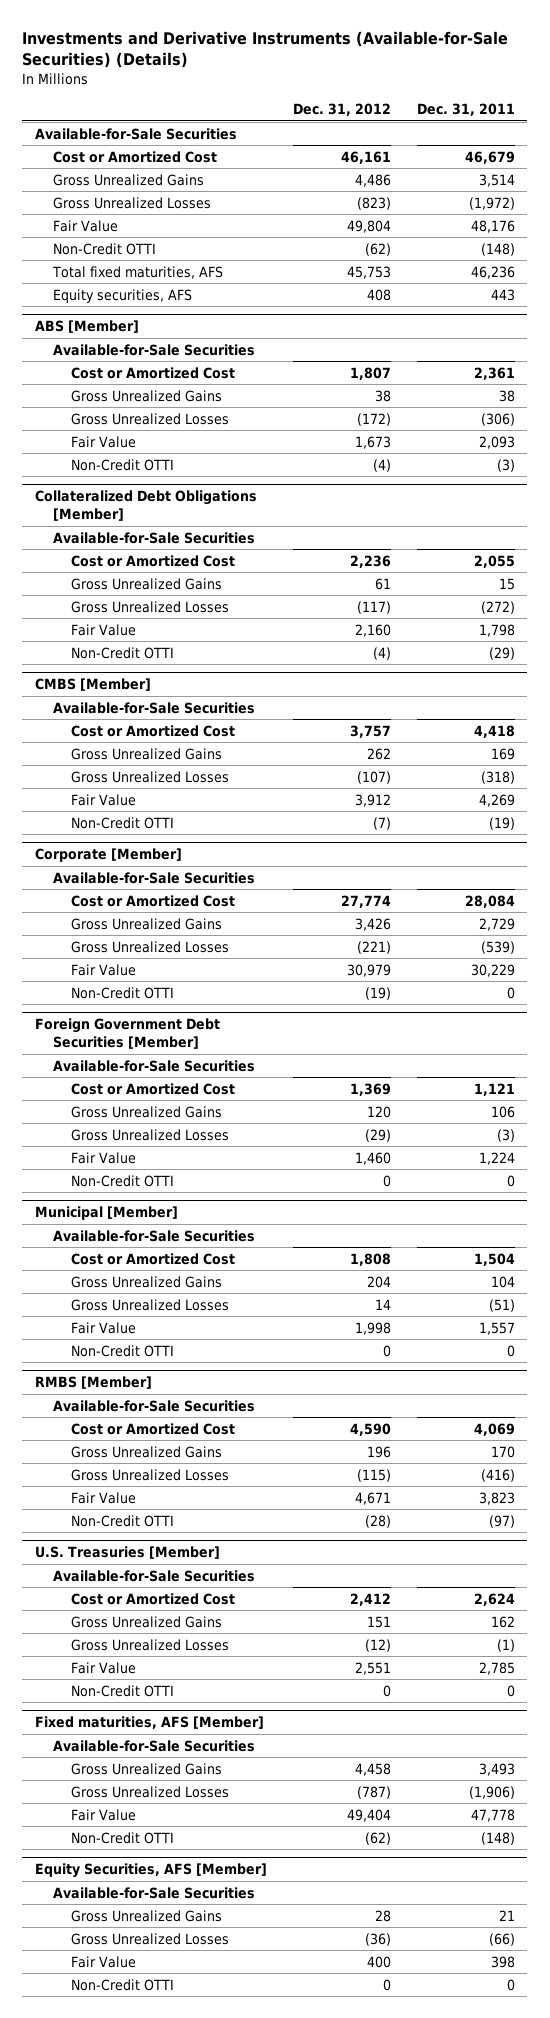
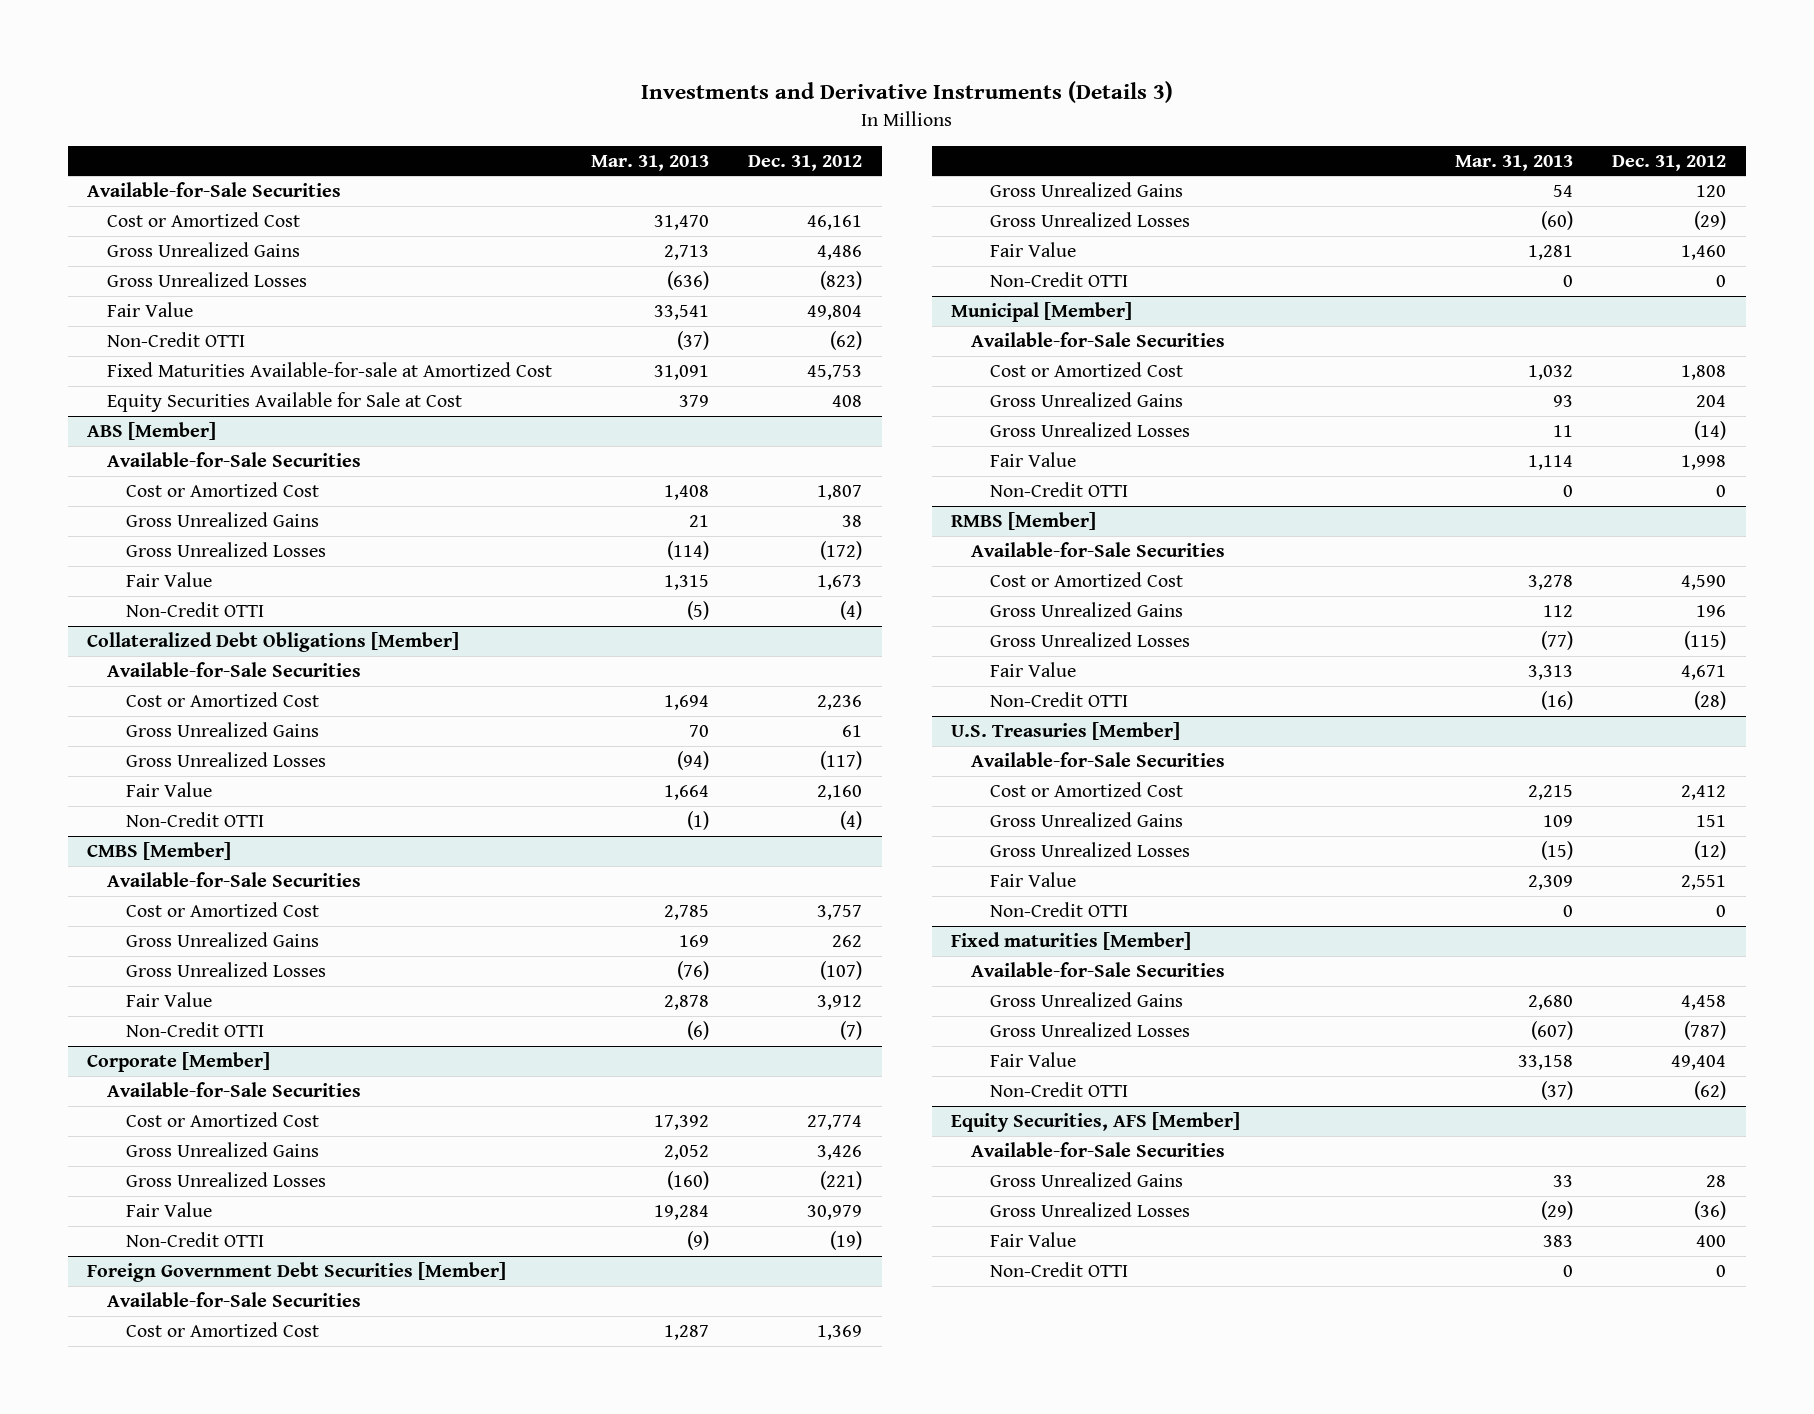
[22,30,509,69] Investments and Derivative Instruments (Available-for-Sale Securities) (Details) -> [640,80,1173,103] Investments and Derivative Instruments (Details 3)
[416,103,515,117] Dec. 31, 2011 -> none
none -> [590,154,709,171] Mar. 31, 2013
[51,265,223,279] Total fixed maturities, AFS -> [106,362,552,378] Fixed Maturities Available-for-sale at Amortized Cost
[52,288,192,303] Equity securities, AFS -> [106,392,462,413] Equity Securities Available for Sale at Cost
[374,1298,391,1310] 14 -> [1694,421,1727,441] (14)
[35,1716,265,1730] Fixed maturities, AFS [Member] -> [951,932,1192,951] Fixed maturities [Member]

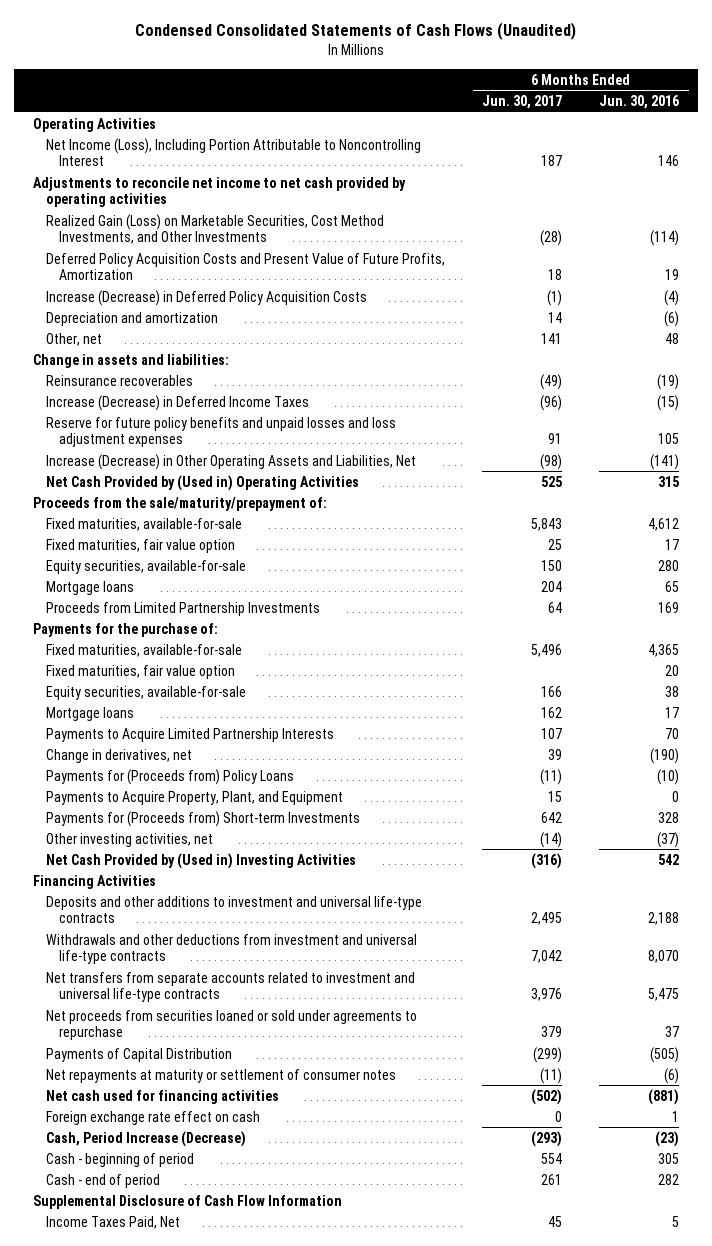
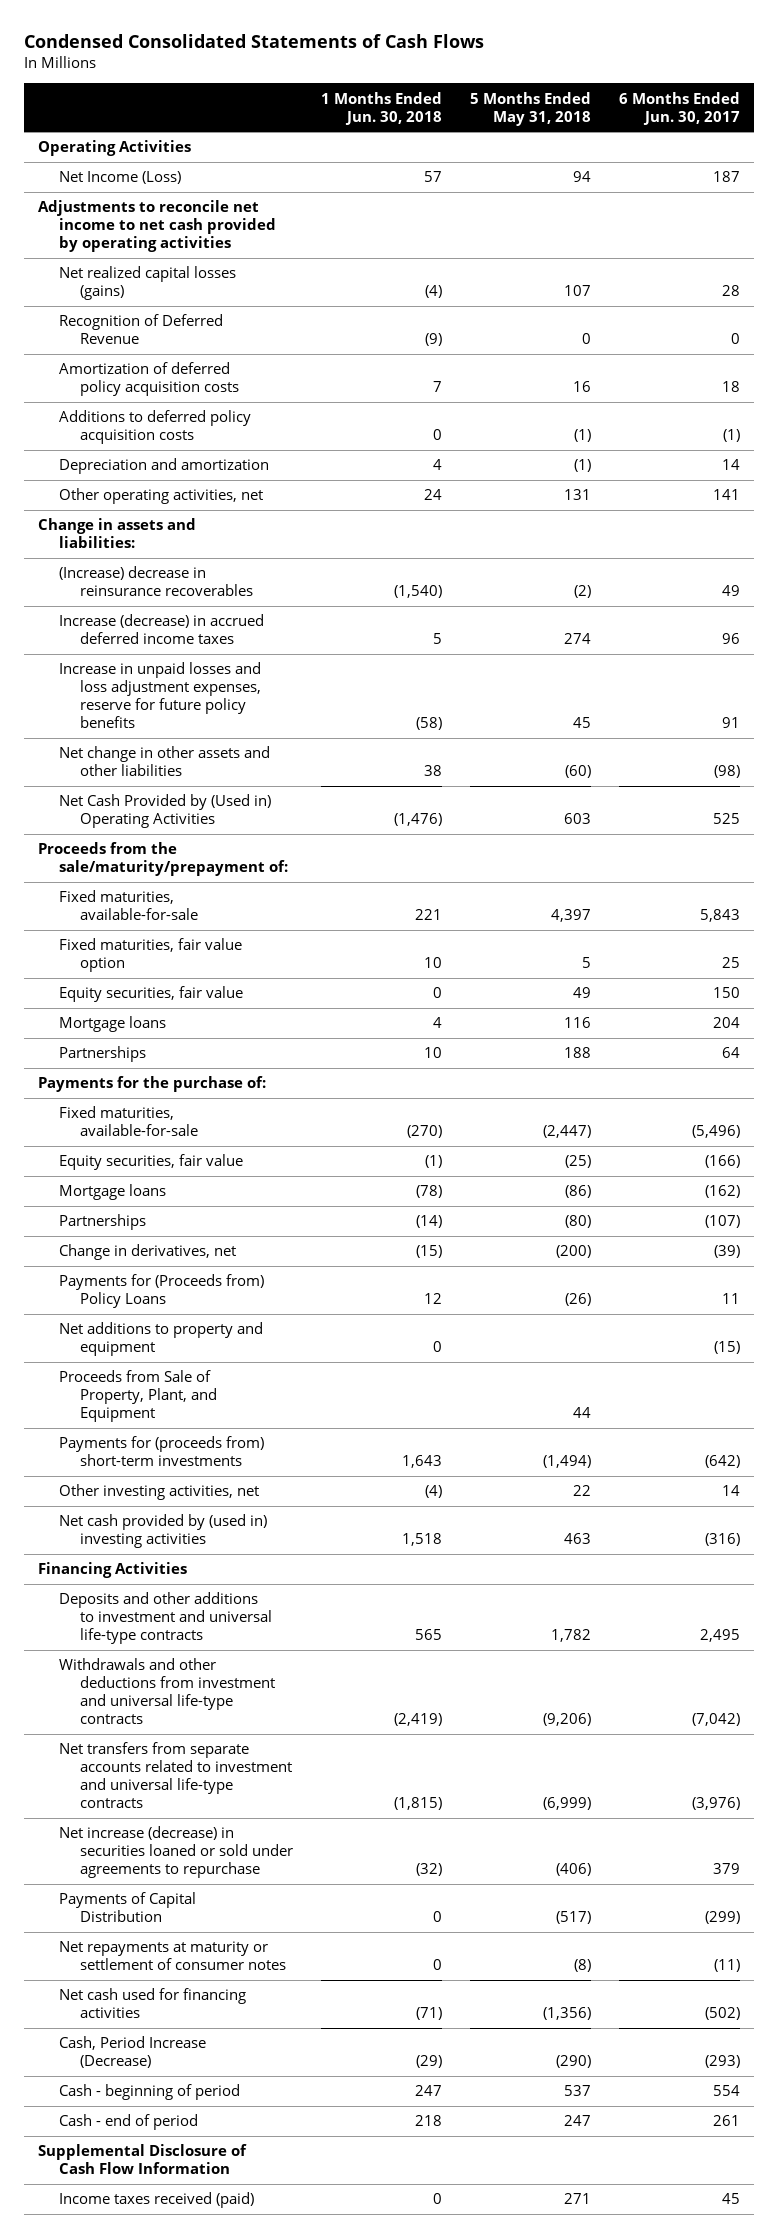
[135,22,577,41] Condensed Consolidated Statements of Cash Flows (Unaudited) -> [23,33,484,48] Condensed Consolidated Statements of Cash Flows
[599,94,680,109] Jun. 30, 2016 -> none
none -> [320,91,442,125] 1 Months Ended Jun. 30, 2018
none -> [469,91,591,126] 5 Months Ended May 31, 2018
[45,137,421,167] Net Income (Loss), Including Portion Attributable to Noncontrolling Interest -> [58,171,181,185] Net Income (Loss)
[45,213,384,245] Realized Gain (Loss) on Marketable Securities, Cost Method Investments, and Other Investments -> [58,266,236,301] Net realized capital losses (gains)
[539,230,562,247] (28) -> [722,285,741,297] 28
none -> [58,314,223,345] Recognition of Deferred Revenue
[45,252,445,281] Deferred Policy Acquisition Costs and Present Value of Future Profits, Amortization -> [58,362,239,397] Amortization of deferred policy acquisition costs
[45,289,367,306] Increase (Decrease) in Deferred Policy Acquisition Costs -> [58,410,251,445] Additions to deferred policy acquisition costs
[45,332,102,346] Other, net -> [58,488,263,505] Other operating activities, net
[45,374,193,386] Reinsurance recoverables -> [58,566,253,597] (Increase) decrease in reinsurance recoverables
[539,373,562,390] (49) -> [722,585,741,597] 49
[45,394,309,411] Increase (Decrease) in Deferred Income Taxes -> [58,614,264,645] Increase (decrease) in accrued deferred income taxes
[539,394,562,411] (96) -> [722,633,741,645] 96
[45,416,396,448] Reserve for future policy benefits and unpaid losses and loss adjustment expenses -> [58,662,261,729] Increase in unpaid losses and loss adjustment expenses, reserve for future policy benefits
[45,453,416,470] Increase (Decrease) in Other Operating Assets and Liabilities, Net -> [58,746,270,777] Net change in other assets and other liabilities
[45,559,246,574] Equity securities, available-for-sale -> none
none -> [58,986,243,1003] Equity securities, fair value
[45,601,320,616] Proceeds from Limited Partnership Investments -> [58,1046,146,1063] Partnerships
[45,664,235,679] Fixed maturities, fair value option -> none
[45,685,246,700] Equity securities, available-for-sale -> none
[45,727,334,742] Payments to Acquire Limited Partnership Interests -> none
[530,643,562,657] 5,496 -> [692,1125,741,1139] (5,496)
none -> [58,1154,243,1171] Equity securities, fair value
[540,706,562,718] 162 -> [705,1185,741,1199] (162)
none -> [58,1214,146,1231] Partnerships
[547,748,562,760] 39 -> [714,1245,741,1259] (39)
[539,768,562,785] (11) -> [722,1293,741,1305] 11
[45,790,343,805] Payments to Acquire Property, Plant, and Equipment -> [58,1322,263,1357] Net additions to property and equipment
[547,790,562,802] 15 -> [714,1341,741,1355] (15)
none -> [58,1370,217,1423] Proceeds from Sale of Property, Plant, and Equipment
[45,810,360,827] Payments for (Proceeds from) Short-term Investments -> [58,1436,264,1467] Payments for (proceeds from) short-term investments
[540,811,562,823] 642 -> [705,1455,741,1469] (642)
[539,831,562,848] (14) -> [722,1485,741,1497] 14
[45,852,356,869] Net Cash Provided by (Used in) Investing Activities -> [58,1514,267,1549] Net cash provided by (used in) investing activities
[530,950,562,964] 7,042 -> [692,1713,741,1727] (7,042)
[530,988,562,1002] 3,976 -> [692,1797,741,1811] (3,976)
[45,1009,417,1041] Net proceeds from securities loaned or sold under agreements to repurchase -> [58,1826,293,1879] Net increase (decrease) in securities loaned or sold under agreements to repurchase
[45,1110,260,1125] Foreign exchange rate effect on cash -> none
[45,1215,180,1229] Income Taxes Paid, Net -> [58,2192,254,2209] Income taxes received (paid)

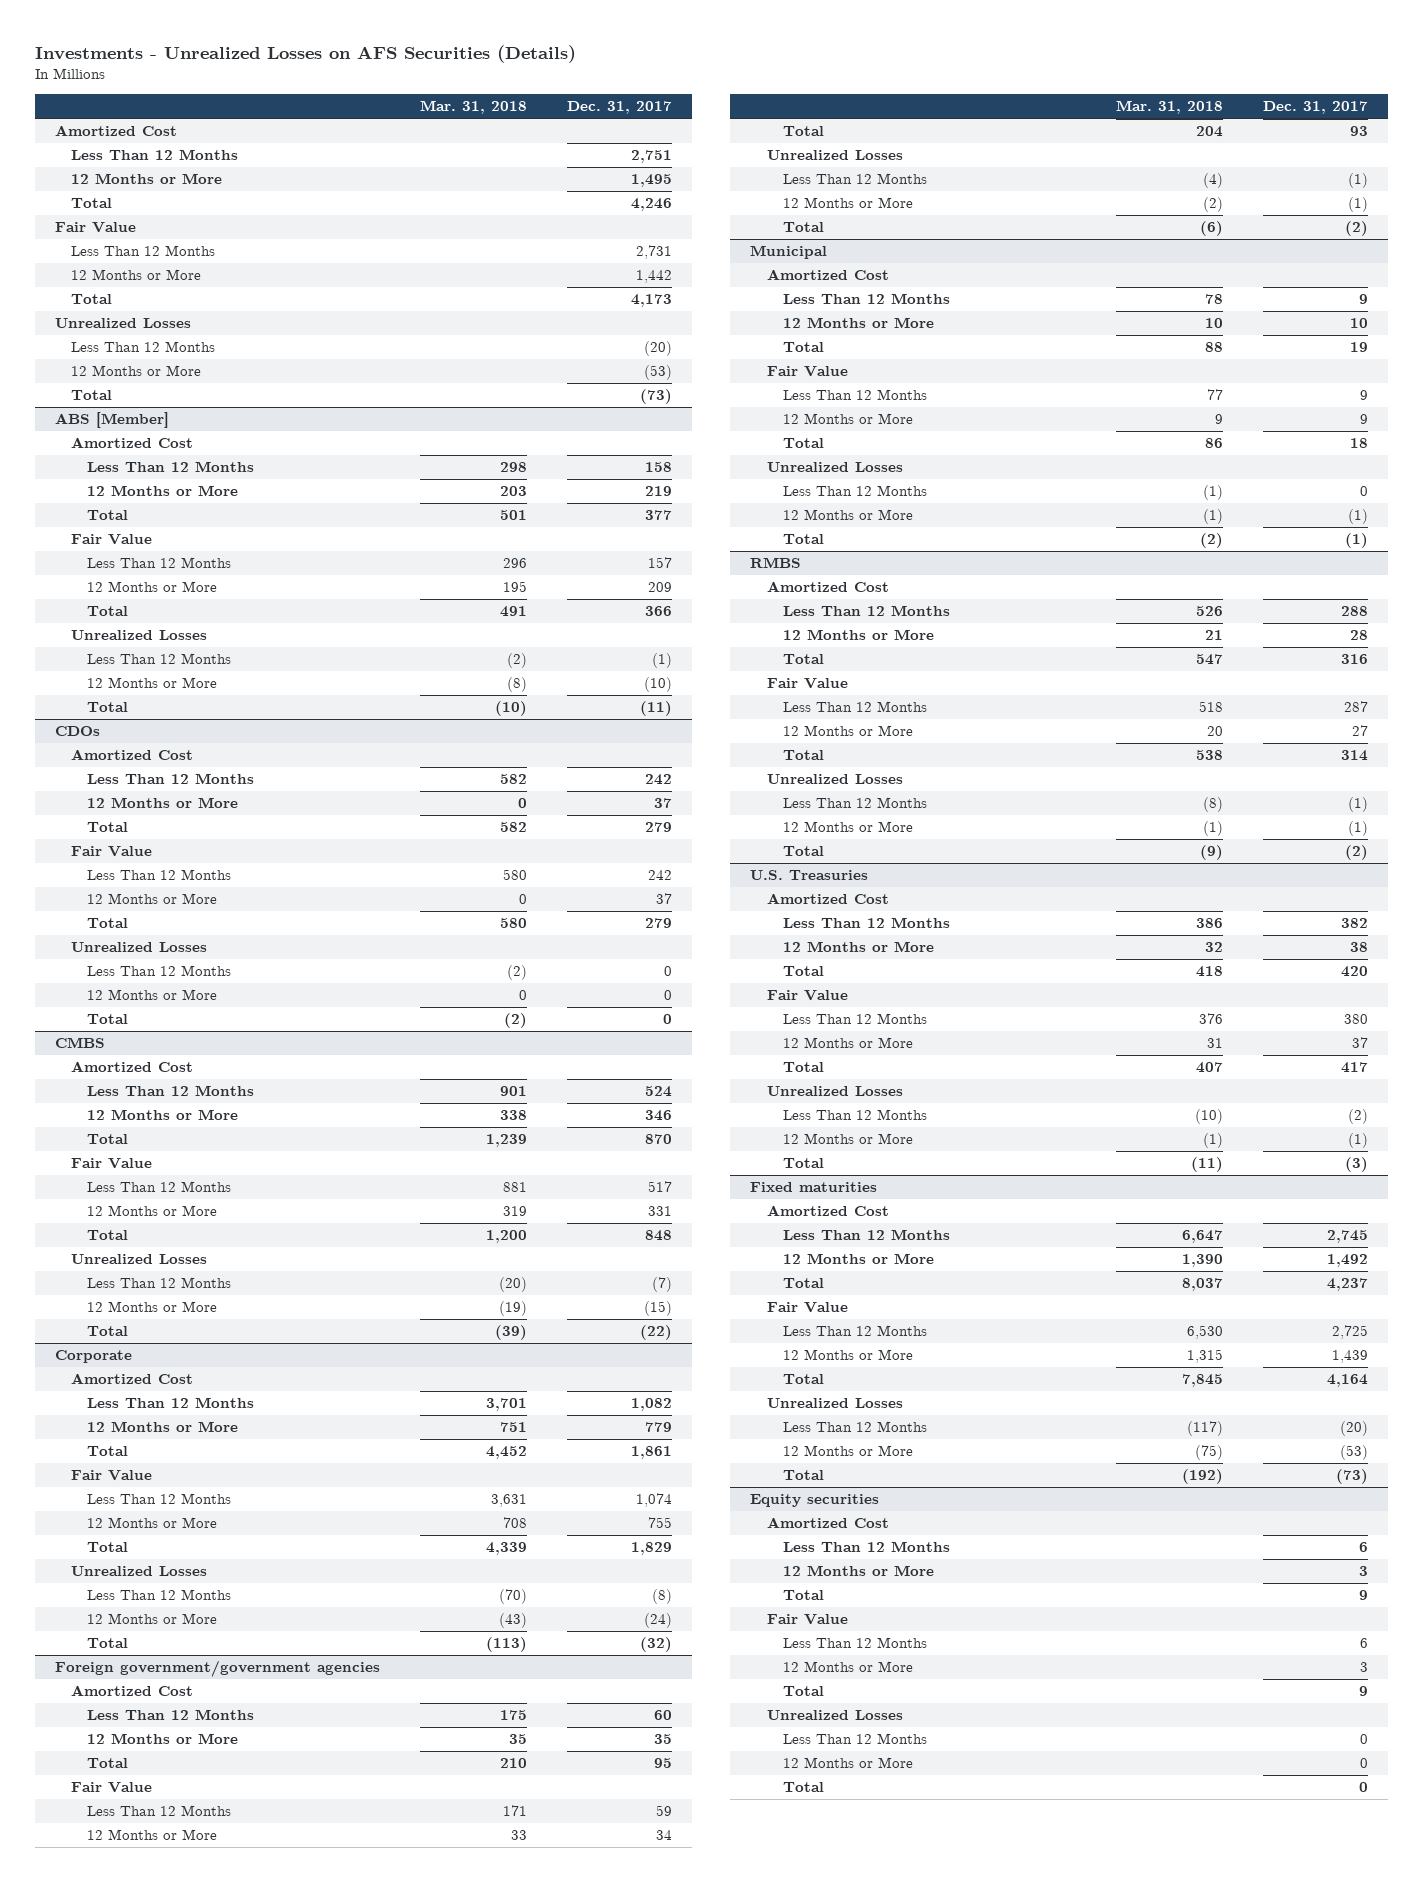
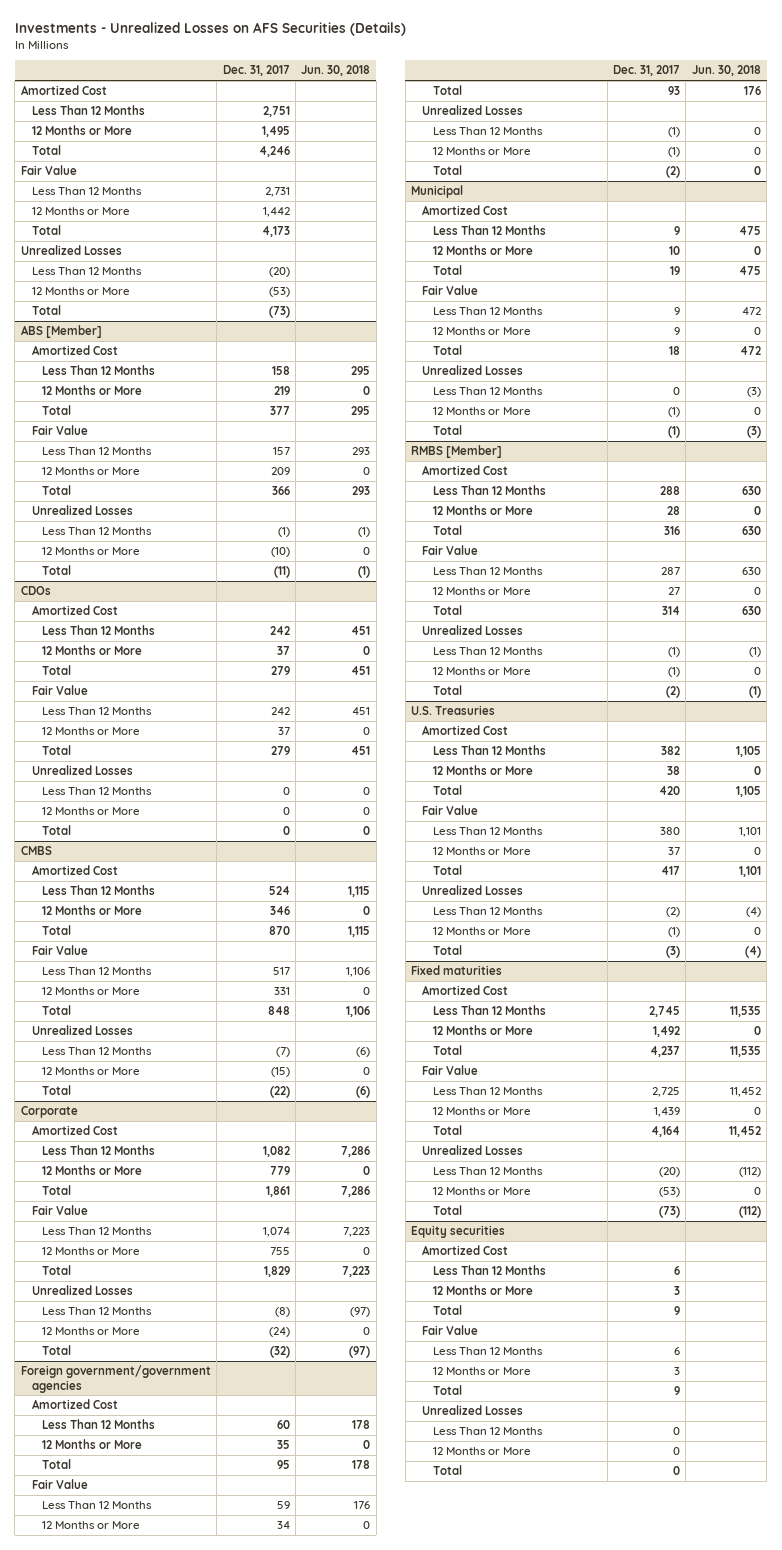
[420,100,528,115] Mar. 31, 2018 -> none
none -> [301,65,371,77] Jun. 30, 2018
[750,557,802,569] RMBS -> [411,445,503,459] RMBS [Member]

